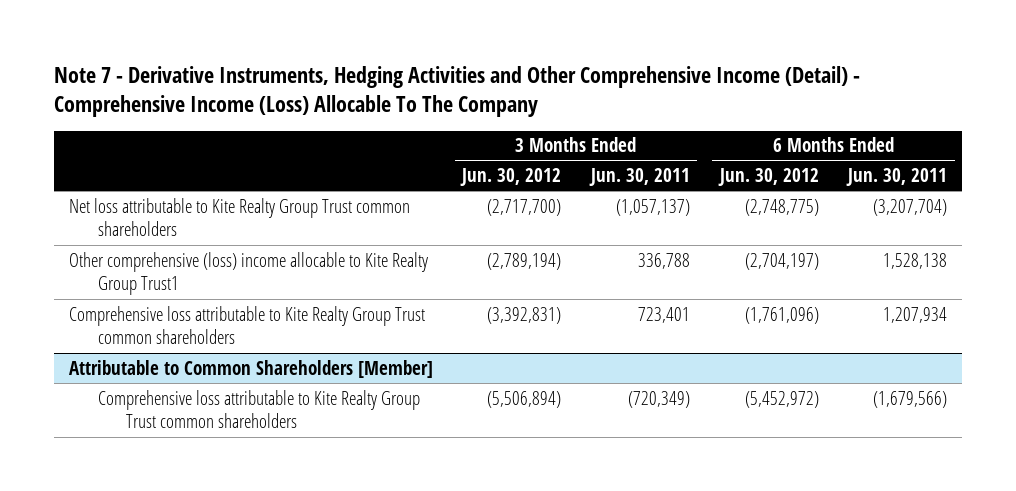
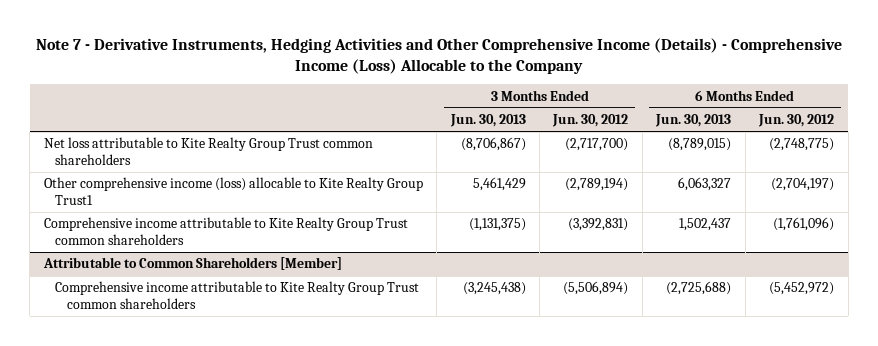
[53,65,860,117] Note 7 - Derivative Instruments, Hedging Activities and Other Comprehensive Income (Detail) - Comprehensive Income (Loss) Allocable To The Company -> [35,38,842,74] Note 7 - Derivative Instruments, Hedging Activities and Other Comprehensive Income (Details) - Comprehensive Income (Loss) Allocable to the Company
[589,168,691,187] Jun. 30, 2011 -> none
[846,168,948,187] Jun. 30, 2011 -> none
none -> [449,114,526,128] Jun. 30, 2013
none -> [655,114,732,128] Jun. 30, 2013
[68,251,428,296] Other comprehensive (loss) income allocable to Kite Realty Group Trust1 -> [43,177,423,205] Other comprehensive income (loss) allocable to Kite Realty Group Trust1
[68,305,425,345] Comprehensive loss attributable to Kite Realty Group Trust common shareholders -> [43,217,408,245] Comprehensive income attributable to Kite Realty Group Trust common shareholders
[97,389,420,429] Comprehensive loss attributable to Kite Realty Group Trust common shareholders -> [55,281,420,309] Comprehensive income attributable to Kite Realty Group Trust common shareholders

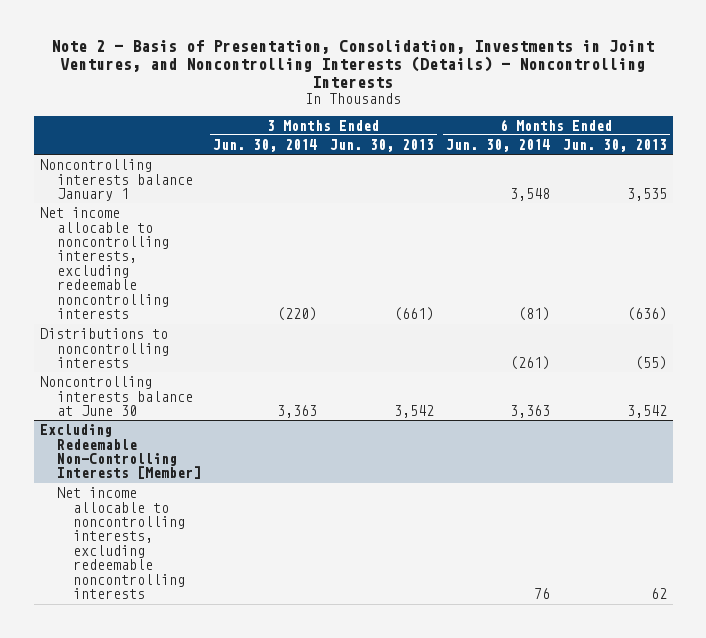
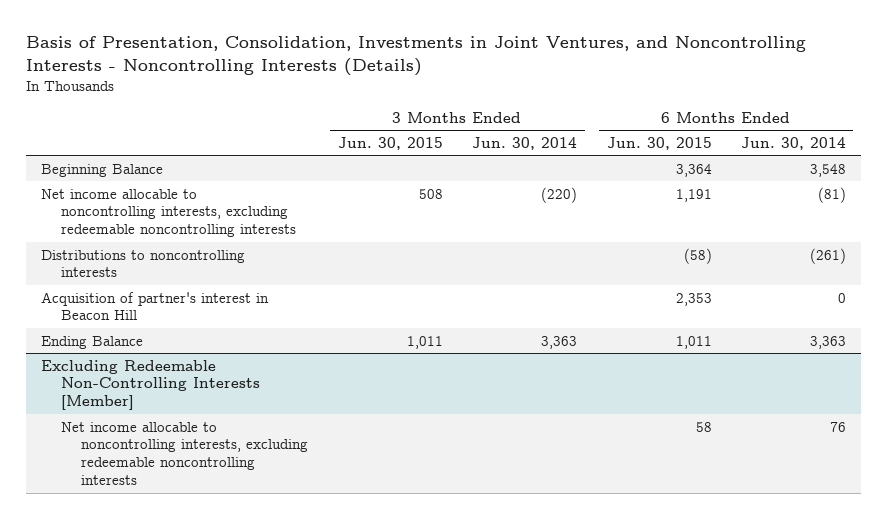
[51,39,655,89] Note 2 - Basis of Presentation, Consolidation, Investments in Joint Ventures, and Noncontrolling Interests (Details) - Noncontrolling Interests -> [25,36,806,76] Basis of Presentation, Consolidation, Investments in Joint Ventures, and Noncontrolling Interests - Noncontrolling Interests (Details)
[329,139,434,153] Jun. 30, 2013 -> none
[562,139,667,153] Jun. 30, 2013 -> none
none -> [337,136,443,150] Jun. 30, 2015
none -> [606,136,712,150] Jun. 30, 2015
[39,159,193,201] Noncontrolling interests balance January 1 -> [40,163,163,177] Beginning Balance
none -> [40,291,269,321] Acquisition of partner's interest in Beacon Hill
[39,376,193,416] Noncontrolling interests balance at June 30 -> [40,335,143,349] Ending Balance

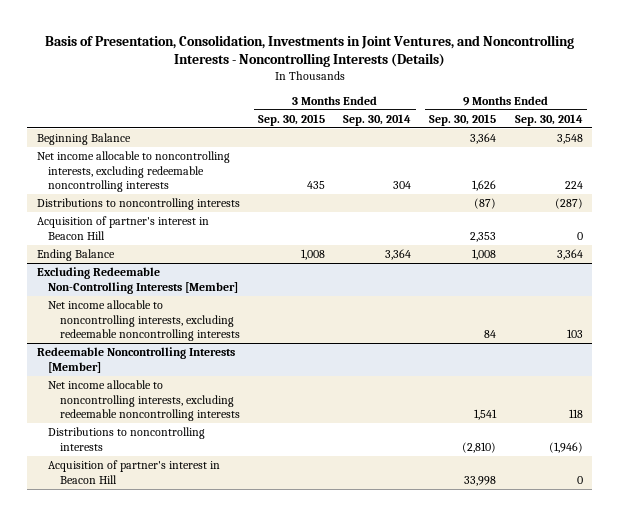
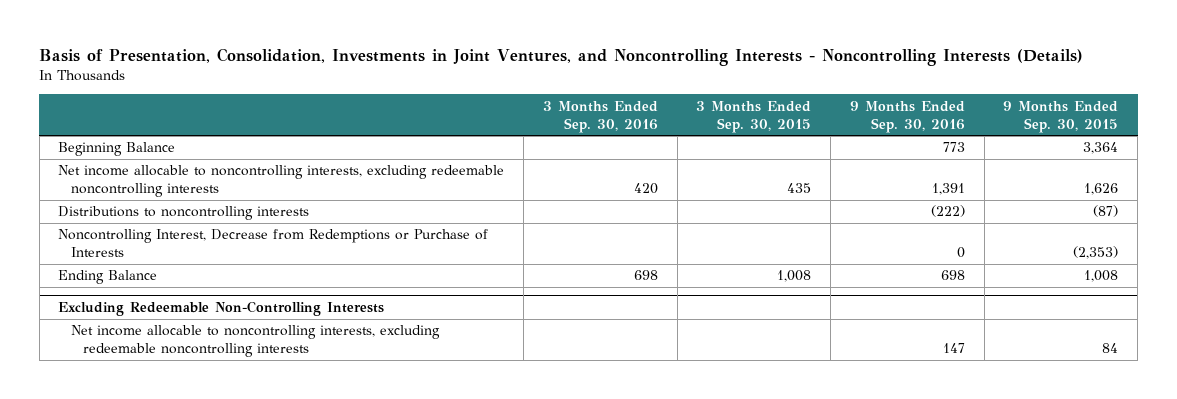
[343,113,412,126] Sep. 30, 2014 -> none
[514,113,583,126] Sep. 30, 2014 -> none
none -> [542,100,658,133] 3 Months Ended Sep. 30, 2016
none -> [849,100,965,133] 9 Months Ended Sep. 30, 2016
[36,216,209,240] Acquisition of partner's interest in Beacon Hill -> none
none -> [58,229,489,258] Noncontrolling Interest, Decrease from Redemptions or Purchase of Interests
[36,267,239,294] Excluding Redeemable Non-Controlling Interests [Member] -> [58,301,385,317] Excluding Redeemable Non-Controlling Interests
[36,347,235,373] Redeemable Noncontrolling Interests [Member] -> none
[48,380,241,422] Net income allocable to noncontrolling interests, excluding redeemable noncontrolling interests -> none
[48,427,206,451] Distributions to noncontrolling interests -> none
[48,460,221,484] Acquisition of partner's interest in Beacon Hill -> none

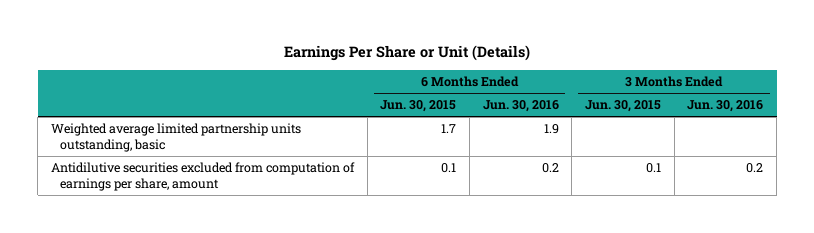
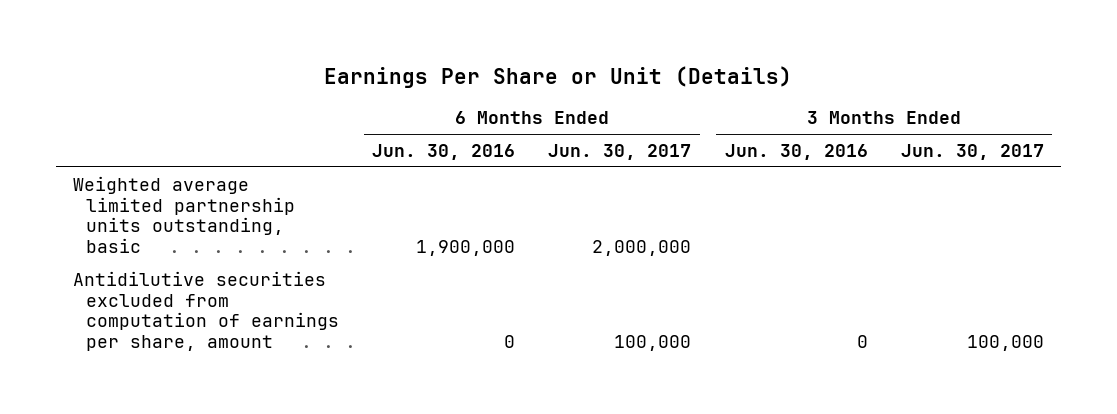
[380,100,457,113] Jun. 30, 2015 -> none
[585,100,662,113] Jun. 30, 2015 -> none
none -> [548,144,692,161] Jun. 30, 2017
none -> [901,144,1045,161] Jun. 30, 2017
[543,124,559,135] 1.9 -> [416,240,516,257] 1,900,000
[541,163,559,174] 0.2 -> [504,335,516,349] 0
[746,163,764,174] 0.2 -> [856,335,868,349] 0

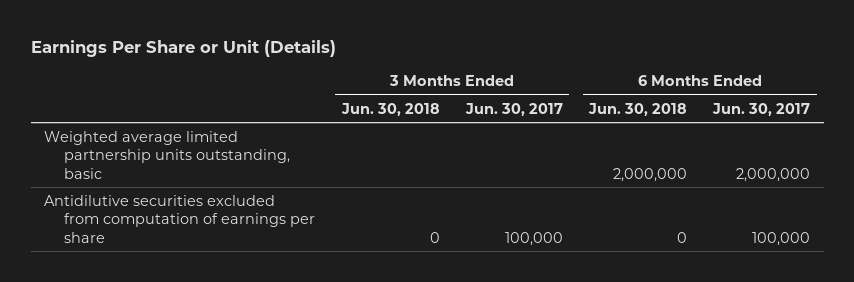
[372,144,516,161] Jun. 30, 2016 -> none
[724,144,868,161] Jun. 30, 2016 -> none
none -> [340,102,440,116] Jun. 30, 2018
none -> [588,102,688,116] Jun. 30, 2018
[72,270,339,352] Antidilutive securities excluded from computation of earnings per share, amount -> [44,194,316,243] Antidilutive securities excluded from computation of earnings per share

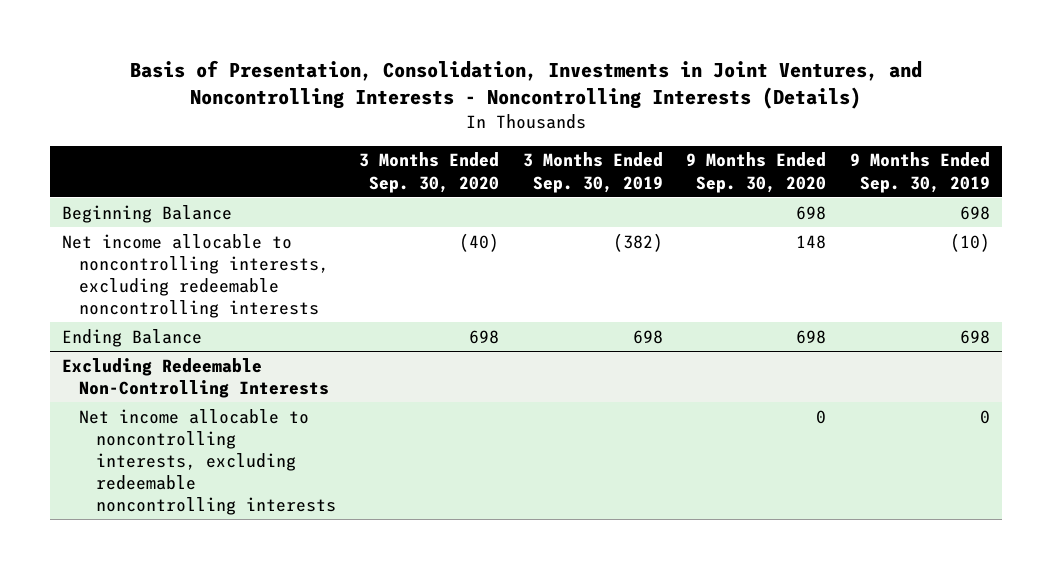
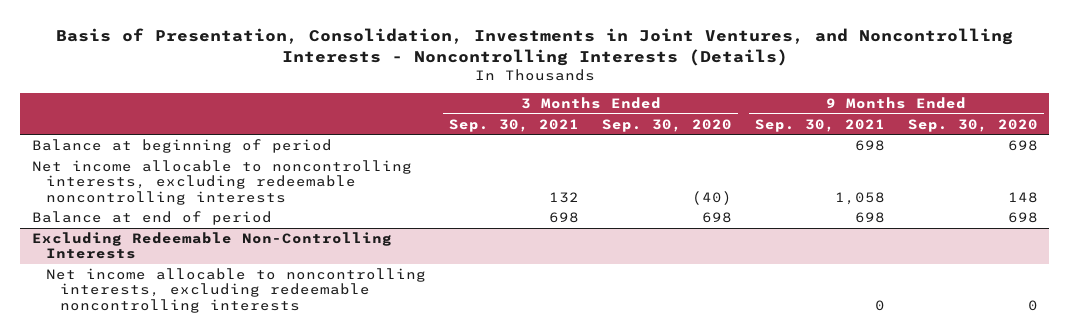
[522,152,663,193] 3 Months Ended Sep. 30, 2019 -> none
[850,152,991,193] 9 Months Ended Sep. 30, 2019 -> none
none -> [449,118,580,132] Sep. 30, 2021
none -> [754,118,885,132] Sep. 30, 2021
[61,204,232,223] Beginning Balance -> [31,138,332,153] Balance at beginning of period
[61,328,202,347] Ending Balance -> [31,210,272,225] Balance at end of period

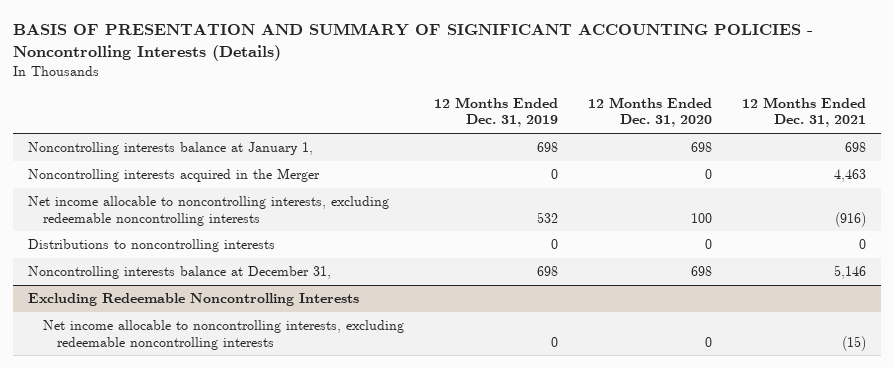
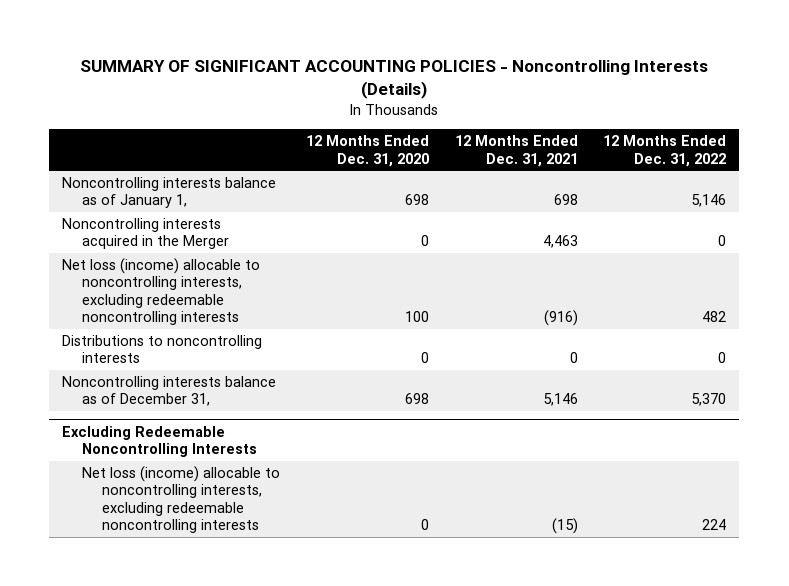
[13,23,814,61] BASIS OF PRESENTATION AND SUMMARY OF SIGNIFICANT ACCOUNTING POLICIES - Noncontrolling Interests (Details) -> [80,60,709,99] SUMMARY OF SIGNIFICANT ACCOUNTING POLICIES - Noncontrolling Interests (Details)
[433,97,558,128] 12 Months Ended Dec. 31, 2019 -> none
none -> [603,135,727,167] 12 Months Ended Dec. 31, 2022
[28,142,314,156] Noncontrolling interests balance at January 1, -> [62,176,277,209] Noncontrolling interests balance as of January 1,
[28,196,390,226] Net income allocable to noncontrolling interests, excluding redeemable noncontrolling interests -> [62,257,261,326] Net loss (income) allocable to noncontrolling interests, excluding redeemable noncontrolling interests
[28,266,332,280] Noncontrolling interests balance at December 31, -> [62,375,277,407] Noncontrolling interests balance as of December 31,
[42,320,404,350] Net income allocable to noncontrolling interests, excluding redeemable noncontrolling interests -> [82,465,281,534] Net loss (income) allocable to noncontrolling interests, excluding redeemable noncontrolling interests

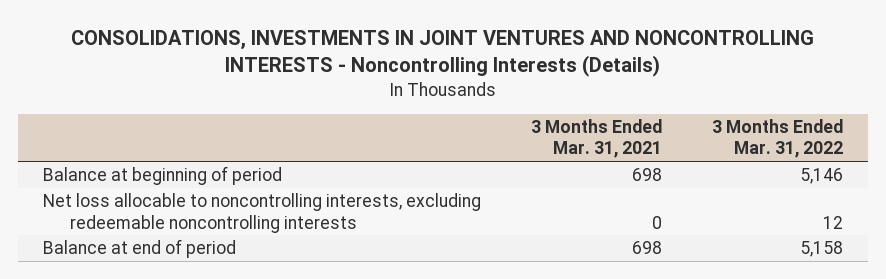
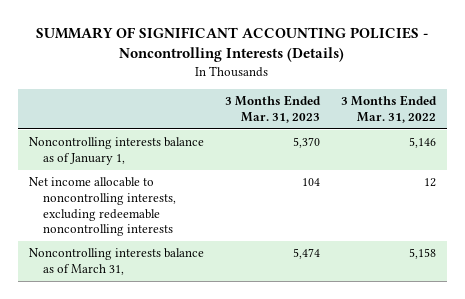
[71,30,815,78] CONSOLIDATIONS, INVESTMENTS IN JOINT VENTURES AND NONCONTROLLING INTERESTS - Noncontrolling Interests (Details) -> [36,27,429,63] SUMMARY OF SIGNIFICANT ACCOUNTING POLICIES - Noncontrolling Interests (Details)
[531,119,663,159] 3 Months Ended Mar. 31, 2021 -> none
none -> [224,95,321,124] 3 Months Ended Mar. 31, 2023
[42,166,282,186] Balance at beginning of period -> [28,137,204,166] Noncontrolling interests balance as of January 1,
[42,193,481,233] Net loss allocable to noncontrolling interests, excluding redeemable noncontrolling interests -> [28,177,176,237] Net income allocable to noncontrolling interests, excluding redeemable noncontrolling interests
[42,239,236,259] Balance at end of period -> [28,248,204,276] Noncontrolling interests balance as of March 31,

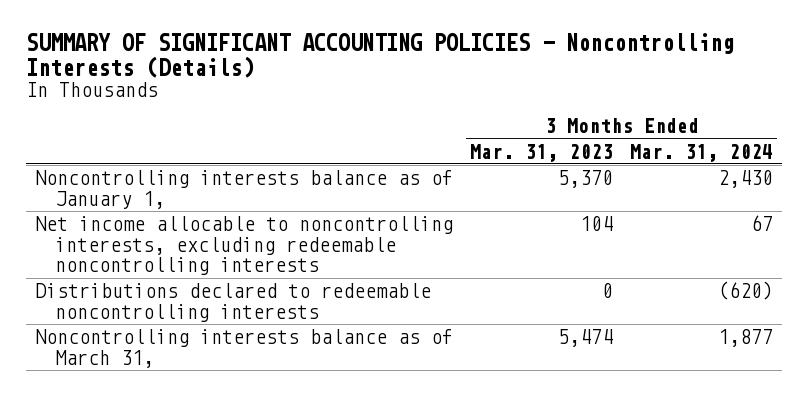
[341,95,438,124] 3 Months Ended Mar. 31, 2022 -> none
none -> [630,143,774,162] Mar. 31, 2024
none -> [34,282,431,322] Distributions declared to redeemable noncontrolling interests

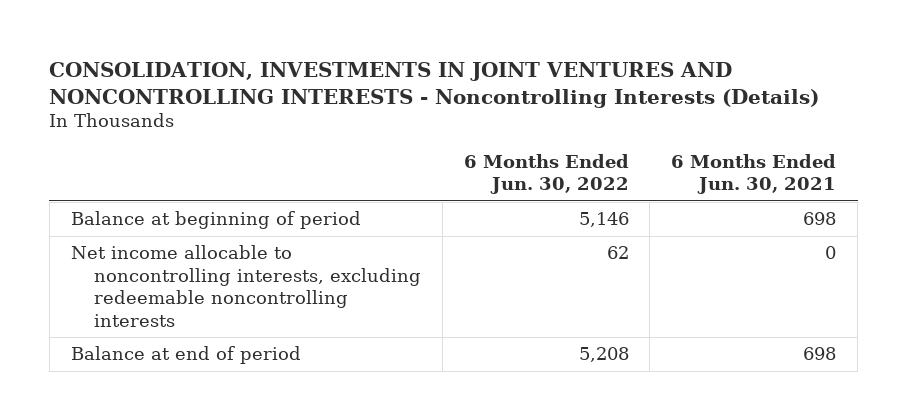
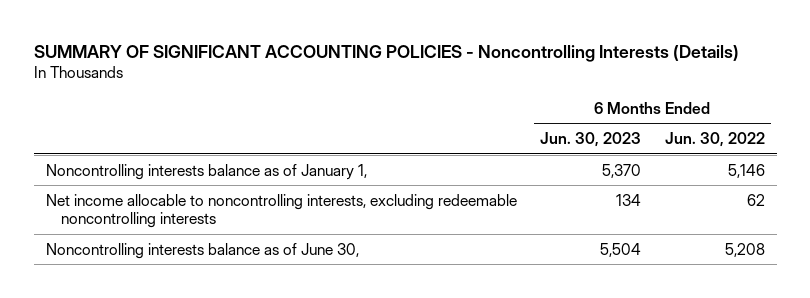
[49,61,820,108] CONSOLIDATION, INVESTMENTS IN JOINT VENTURES AND NONCONTROLLING INTERESTS - Noncontrolling Interests (Details) -> [33,44,739,62] SUMMARY OF SIGNIFICANT ACCOUNTING POLICIES - Noncontrolling Interests (Details)
[671,153,837,195] 6 Months Ended Jun. 30, 2021 -> none
none -> [540,132,642,148] Jun. 30, 2023
[70,211,361,230] Balance at beginning of period -> [45,163,367,180] Noncontrolling interests balance as of January 1,
[70,346,301,365] Balance at end of period -> [45,242,359,259] Noncontrolling interests balance as of June 30,

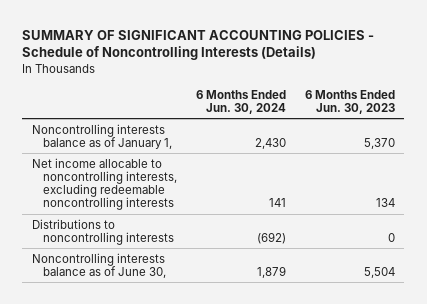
[33,44,739,62] SUMMARY OF SIGNIFICANT ACCOUNTING POLICIES - Noncontrolling Interests (Details) -> [22,29,375,61] SUMMARY OF SIGNIFICANT ACCOUNTING POLICIES - Schedule of Noncontrolling Interests (Details)
[664,132,765,148] Jun. 30, 2022 -> none
none -> [196,89,287,114] 6 Months Ended Jun. 30, 2024
none -> [31,218,175,245] Distributions to noncontrolling interests

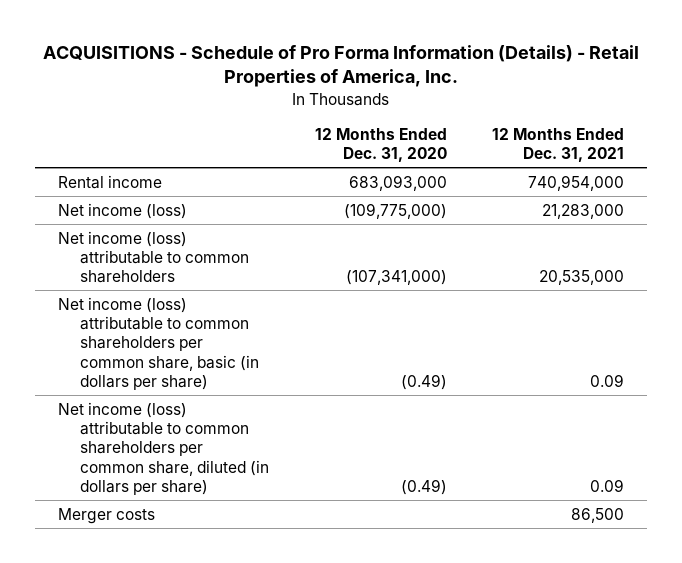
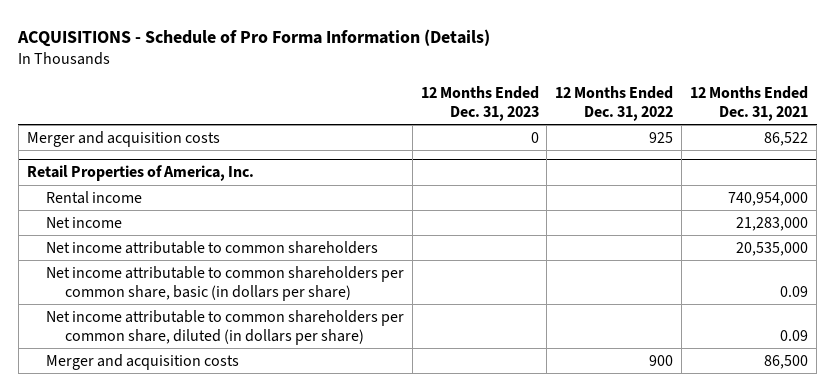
[42,45,639,88] ACQUISITIONS - Schedule of Pro Forma Information (Details) - Retail Properties of America, Inc. -> [17,28,491,47] ACQUISITIONS - Schedule of Pro Forma Information (Details)
[314,127,447,163] 12 Months Ended Dec. 31, 2020 -> none
none -> [420,85,539,122] 12 Months Ended Dec. 31, 2023
none -> [555,85,674,122] 12 Months Ended Dec. 31, 2022
none -> [26,130,220,147] Merger and acquisition costs
none -> [26,165,254,182] Retail Properties of America, Inc.
[57,202,187,219] Net income (loss) -> [45,216,122,228] Net income
[57,230,249,284] Net income (loss) attributable to common shareholders -> [45,240,378,254] Net income attributable to common shareholders
[57,296,259,391] Net income (loss) attributable to common shareholders per common share, basic (in dollars per share) -> [45,265,404,302] Net income attributable to common shareholders per common share, basic (in dollars per share)
[57,401,269,496] Net income (loss) attributable to common shareholders per common share, diluted (in dollars per share) -> [45,309,404,346] Net income attributable to common shareholders per common share, diluted (in dollars per share)
[57,507,155,524] Merger costs -> [45,353,239,370] Merger and acquisition costs

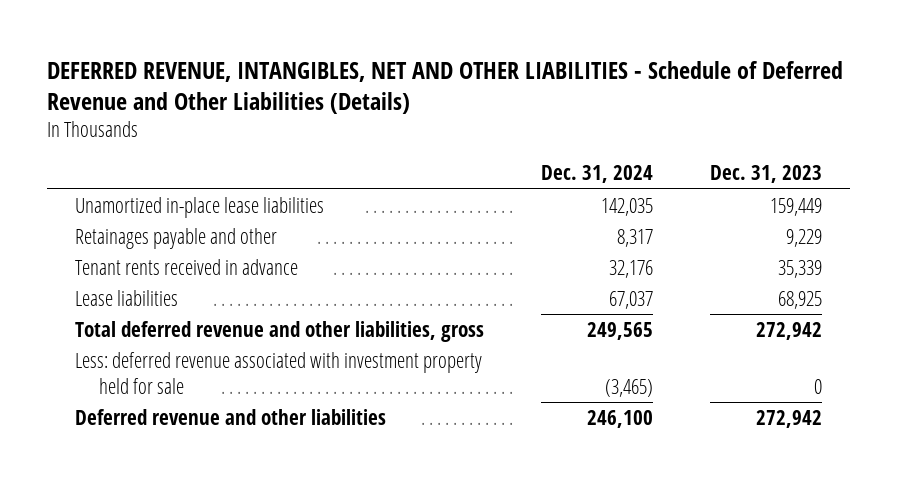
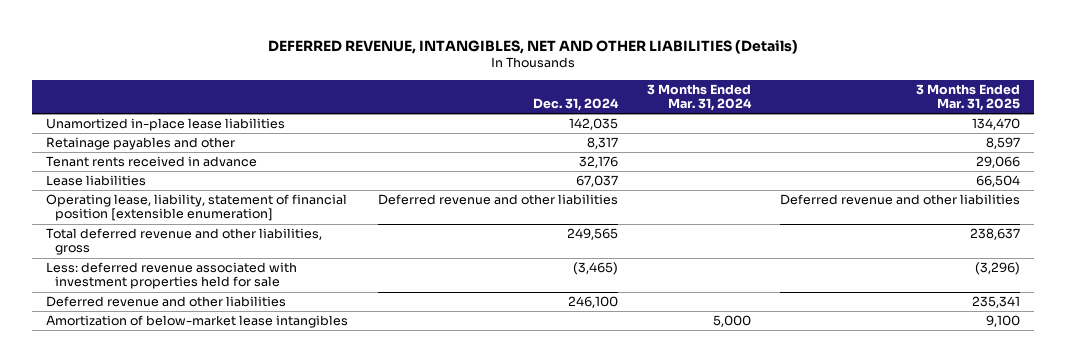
[47,60,844,115] DEFERRED REVENUE, INTANGIBLES, NET AND OTHER LIABILITIES - Schedule of Deferred Revenue and Other Liabilities (Details) -> [268,39,799,54] DEFERRED REVENUE, INTANGIBLES, NET AND OTHER LIABILITIES (Details)
[709,165,822,184] Dec. 31, 2023 -> none
none -> [646,83,752,112] 3 Months Ended Mar. 31, 2024
none -> [915,83,1020,112] 3 Months Ended Mar. 31, 2025
[75,227,278,249] Retainages payable and other -> [46,137,236,151] Retainage payables and other
none -> [46,194,348,222] Operating lease, liability, statement of financial position [extensible enumeration]
[75,351,483,394] Less: deferred revenue associated with investment property held for sale -> [46,262,298,290] Less: deferred revenue associated with investment properties held for sale
none -> [46,315,349,329] Amortization of below-market lease intangibles

